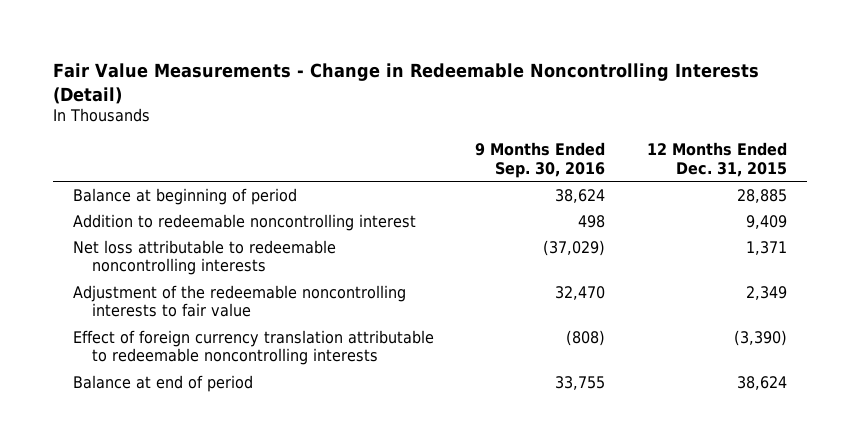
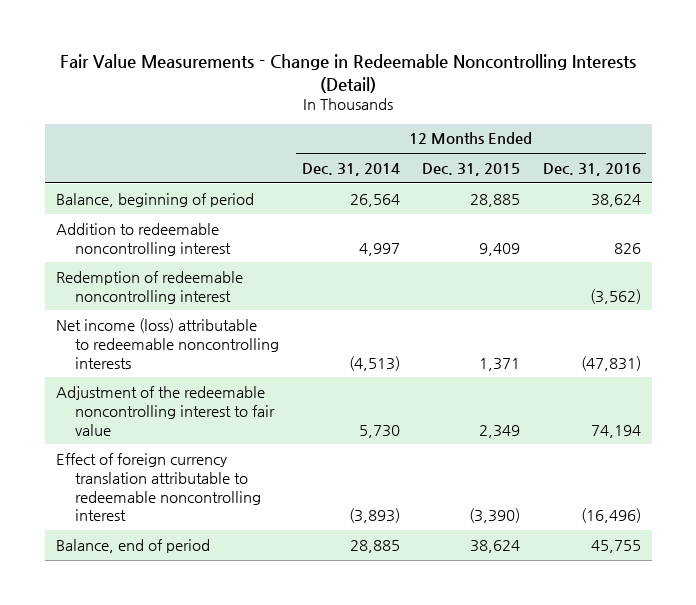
[475,142,606,178] 9 Months Ended Sep. 30, 2016 -> none
none -> [301,163,400,177] Dec. 31, 2014
none -> [542,163,641,177] Dec. 31, 2016
[73,187,298,205] Balance at beginning of period -> [55,192,254,207] Balance, beginning of period
none -> [55,270,243,304] Redemption of redeemable noncontrolling interest
[73,239,337,276] Net loss attributable to redeemable noncontrolling interests -> [55,317,280,369] Net income (loss) attributable to redeemable noncontrolling interests
[73,284,407,318] Adjustment of the redeemable noncontrolling interests to fair value -> [55,385,276,436] Adjustment of the redeemable noncontrolling interest to fair value
[73,329,435,366] Effect of foreign currency translation attributable to redeemable noncontrolling interests -> [55,452,262,522] Effect of foreign currency translation attributable to redeemable noncontrolling interest
[73,374,254,392] Balance at end of period -> [55,538,210,553] Balance, end of period

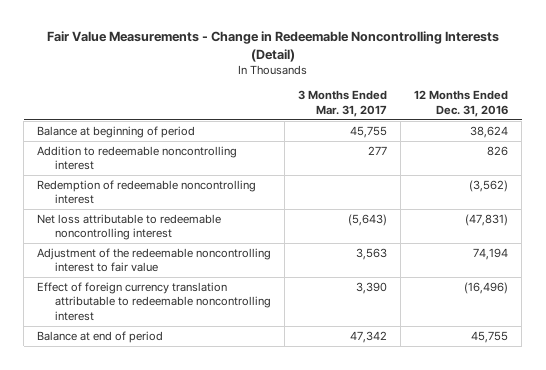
[301,163,400,177] Dec. 31, 2014 -> none
[422,163,521,177] Dec. 31, 2015 -> none
none -> [298,90,388,118] 3 Months Ended Mar. 31, 2017
[55,192,254,207] Balance, beginning of period -> [37,125,196,138] Balance at beginning of period
[55,317,280,369] Net income (loss) attributable to redeemable noncontrolling interests -> [37,213,222,241] Net loss attributable to redeemable noncontrolling interest
[55,538,210,553] Balance, end of period -> [37,330,164,343] Balance at end of period

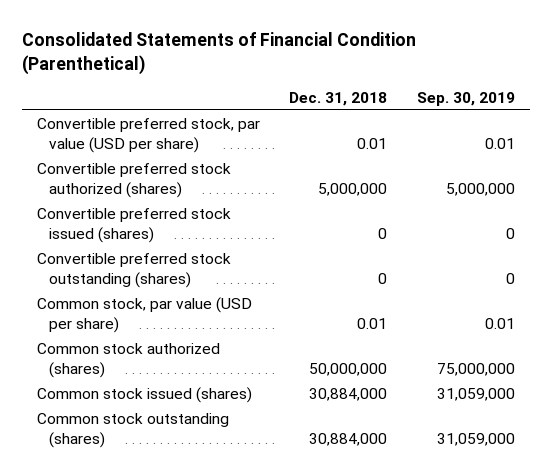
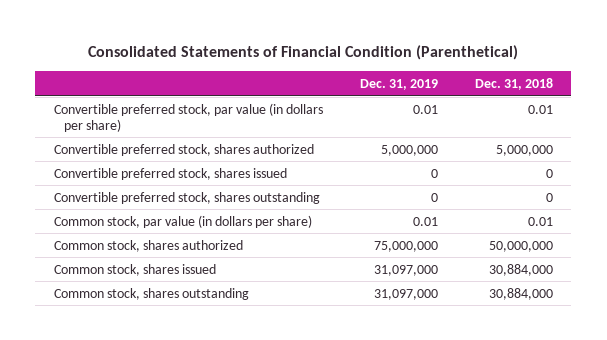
[416,91,515,106] Sep. 30, 2019 -> none
none -> [359,78,438,90] Dec. 31, 2019
[36,117,260,153] Convertible preferred stock, par value (USD per share) -> [53,102,323,132] Convertible preferred stock, par value (in dollars per share)
[36,162,231,198] Convertible preferred stock authorized (shares) -> [53,143,314,156] Convertible preferred stock, shares authorized
[36,207,231,243] Convertible preferred stock issued (shares) -> [53,167,287,180] Convertible preferred stock, shares issued
[36,252,231,288] Convertible preferred stock outstanding (shares) -> [53,191,320,204] Convertible preferred stock, shares outstanding
[36,296,252,333] Common stock, par value (USD per share) -> [53,214,312,228] Common stock, par value (in dollars per share)
[36,342,220,378] Common stock authorized (shares) -> [53,239,243,252] Common stock, shares authorized
[36,386,252,403] Common stock issued (shares) -> [53,263,216,276] Common stock, shares issued
[36,412,229,448] Common stock outstanding (shares) -> [53,287,249,300] Common stock, shares outstanding

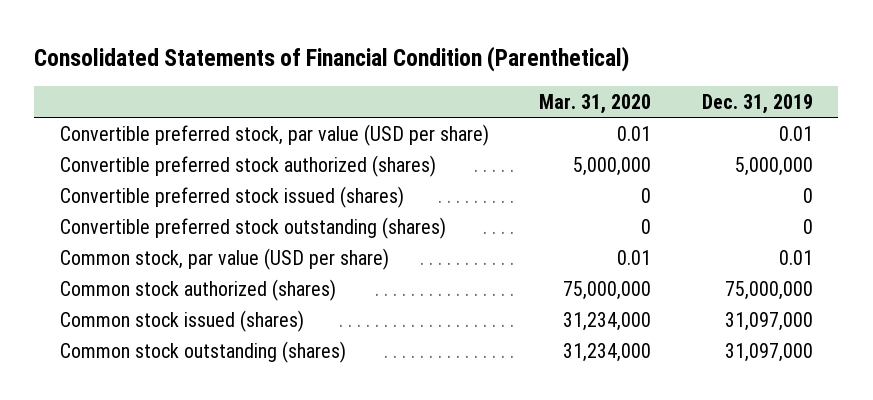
[474,77,553,90] Dec. 31, 2018 -> none
none -> [539,93,652,114] Mar. 31, 2020
[53,102,323,132] Convertible preferred stock, par value (in dollars per share) -> [59,123,489,146] Convertible preferred stock, par value (USD per share)
[53,143,314,156] Convertible preferred stock, shares authorized -> [59,154,436,177] Convertible preferred stock authorized (shares)
[53,167,287,180] Convertible preferred stock, shares issued -> [59,185,404,208] Convertible preferred stock issued (shares)
[53,191,320,204] Convertible preferred stock, shares outstanding -> [59,216,446,239] Convertible preferred stock outstanding (shares)
[53,214,312,228] Common stock, par value (in dollars per share) -> [59,247,389,270] Common stock, par value (USD per share)
[53,239,243,252] Common stock, shares authorized -> [59,278,336,301] Common stock authorized (shares)
[53,263,216,276] Common stock, shares issued -> [59,309,304,332] Common stock issued (shares)
[53,287,249,300] Common stock, shares outstanding -> [59,340,346,363] Common stock outstanding (shares)

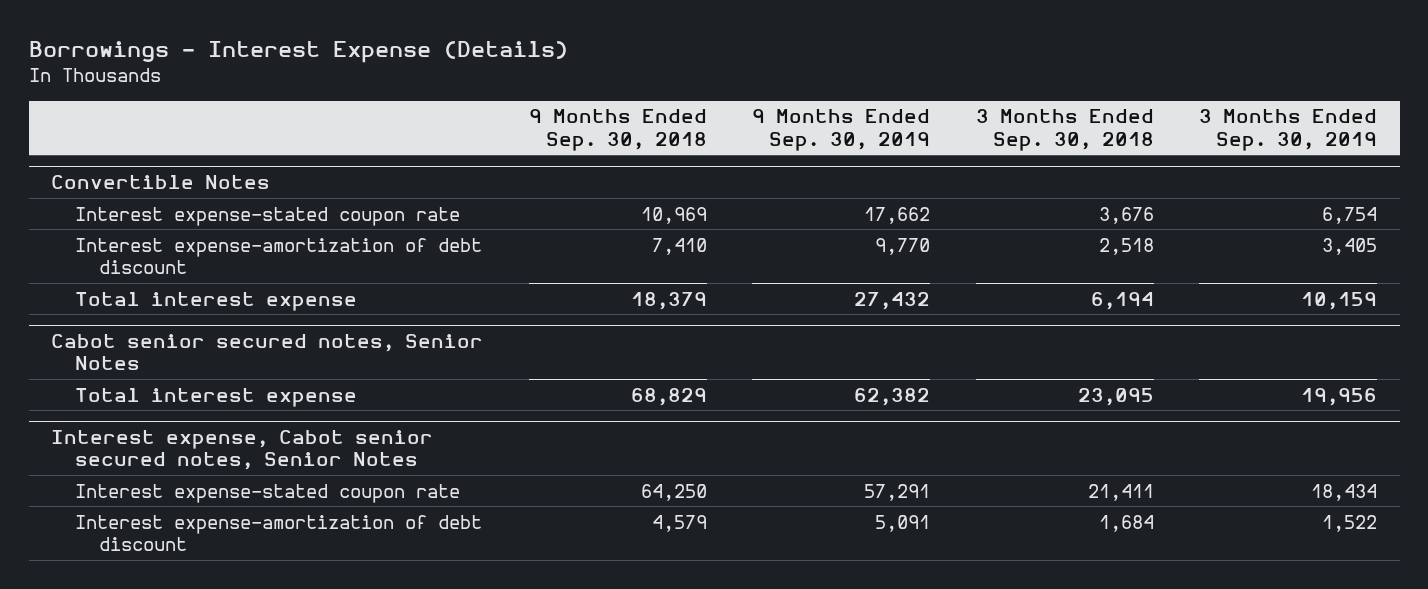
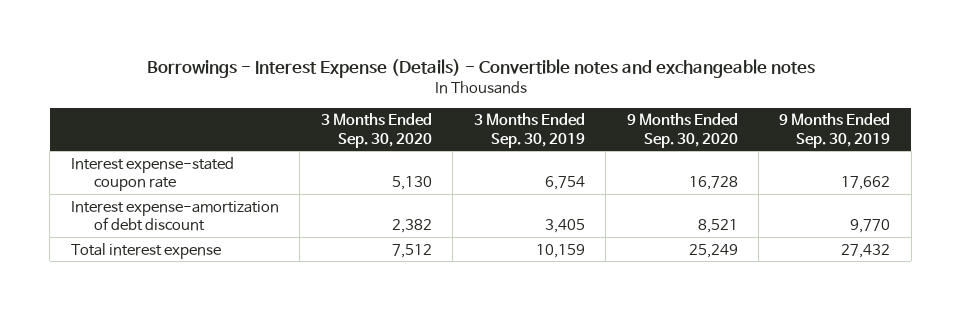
[28,41,568,64] Borrowings - Interest Expense (Details) -> [146,58,815,78] Borrowings - Interest Expense (Details) - Convertible notes and exchangeable notes
[528,109,707,151] 9 Months Ended Sep. 30, 2018 -> none
[975,109,1154,151] 3 Months Ended Sep. 30, 2018 -> none
none -> [320,113,432,148] 3 Months Ended Sep. 30, 2020
none -> [626,113,738,148] 9 Months Ended Sep. 30, 2020
[51,174,271,189] Convertible Notes -> none
[51,333,484,370] Cabot senior secured notes, Senior Notes -> none
[75,387,358,407] Total interest expense -> none
[51,429,434,470] Interest expense, Cabot senior secured notes, Senior Notes -> none
[75,483,461,503] Interest expense-stated coupon rate -> none
[75,514,483,551] Interest expense-amortization of debt discount -> none

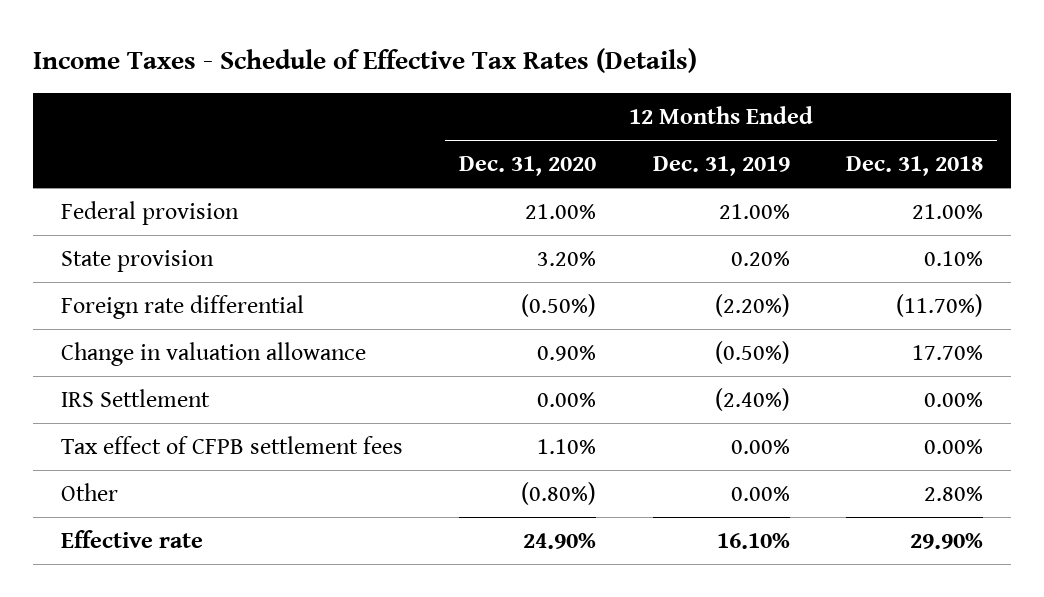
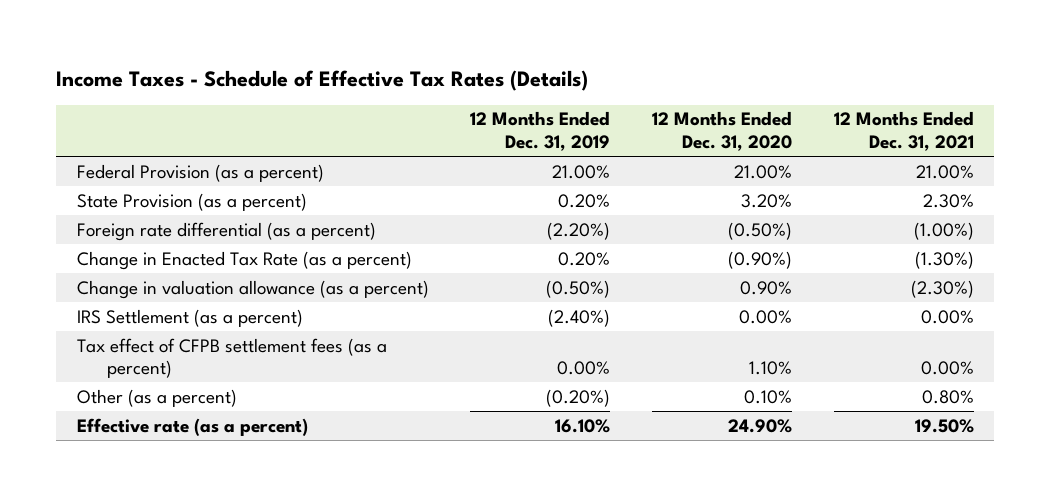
[846,156,984,177] Dec. 31, 2018 -> none
none -> [833,111,974,152] 12 Months Ended Dec. 31, 2021
[61,200,240,225] Federal provision -> [76,163,324,182] Federal Provision (as a percent)
[61,249,215,272] State provision -> [76,192,307,211] State Provision (as a percent)
[61,294,305,319] Foreign rate differential -> [76,221,376,241] Foreign rate differential (as a percent)
none -> [76,250,412,270] Change in Enacted Tax Rate (as a percent)
[61,341,367,366] Change in valuation allowance -> [76,279,429,299] Change in valuation allowance (as a percent)
[61,388,211,407] IRS Settlement -> [76,308,303,327] IRS Settlement (as a percent)
[61,435,404,454] Tax effect of CFPB settlement fees -> [76,337,387,379] Tax effect of CFPB settlement fees (as a percent)
[61,482,119,501] Other -> [76,388,237,407] Other (as a percent)
[521,481,597,505] (0.80%) -> [744,389,793,404] 0.10%
[730,485,790,501] 0.00% -> [546,388,611,407] (0.20%)
[61,529,204,548] Effective rate -> [76,417,308,436] Effective rate (as a percent)

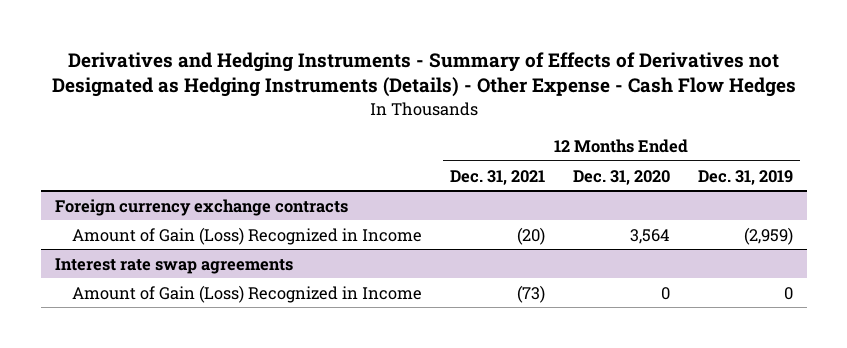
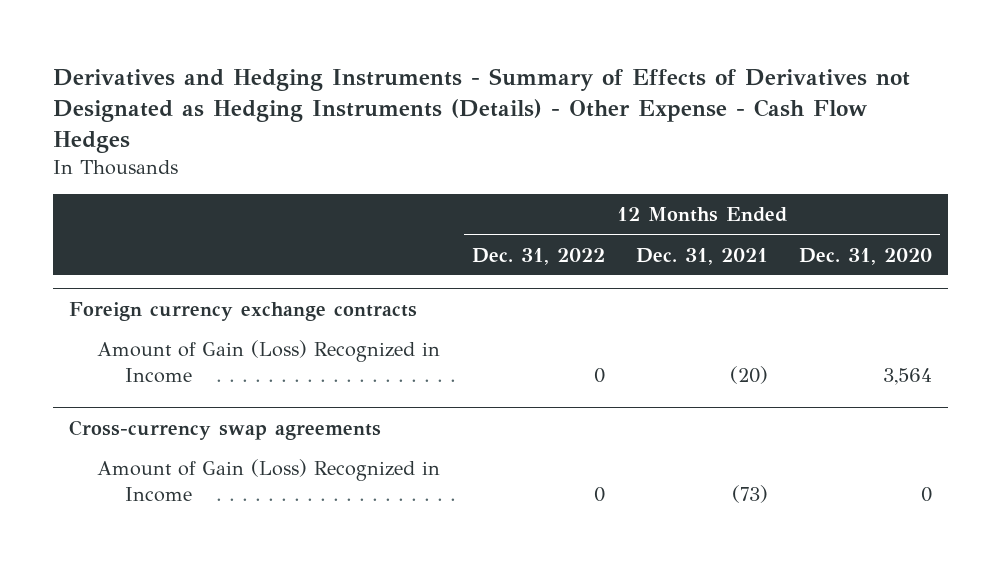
[697,169,793,185] Dec. 31, 2019 -> none
none -> [471,247,605,265] Dec. 31, 2022
[54,257,293,274] Interest rate swap agreements -> [68,419,381,440] Cross-currency swap agreements

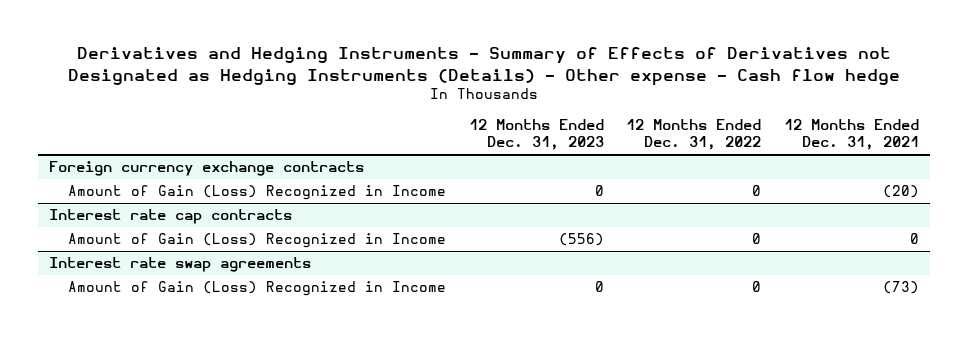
[53,67,911,154] Derivatives and Hedging Instruments - Summary of Effects of Derivatives not Designated as Hedging Instruments (Details) - Other Expense - Cash Flow Hedges -> [67,47,900,86] Derivatives and Hedging Instruments - Summary of Effects of Derivatives not Designated as Hedging Instruments (Details) - Other expense - Cash flow hedge
[799,247,933,265] Dec. 31, 2020 -> none
none -> [468,119,604,151] 12 Months Ended Dec. 31, 2023
[68,419,381,440] Cross-currency swap agreements -> [49,209,293,225] Interest rate cap contracts
none -> [68,233,447,249] Amount of Gain (Loss) Recognized in Income
none -> [49,257,312,273] Interest rate swap agreements

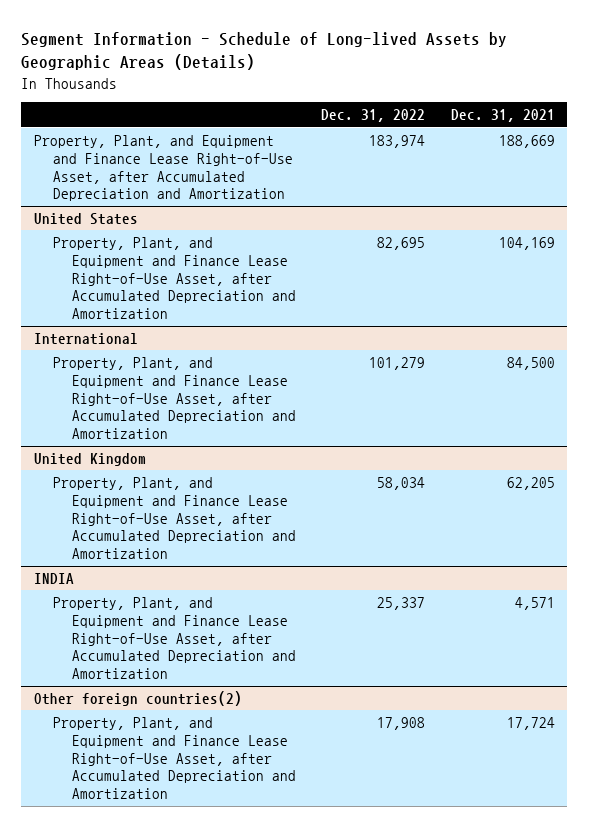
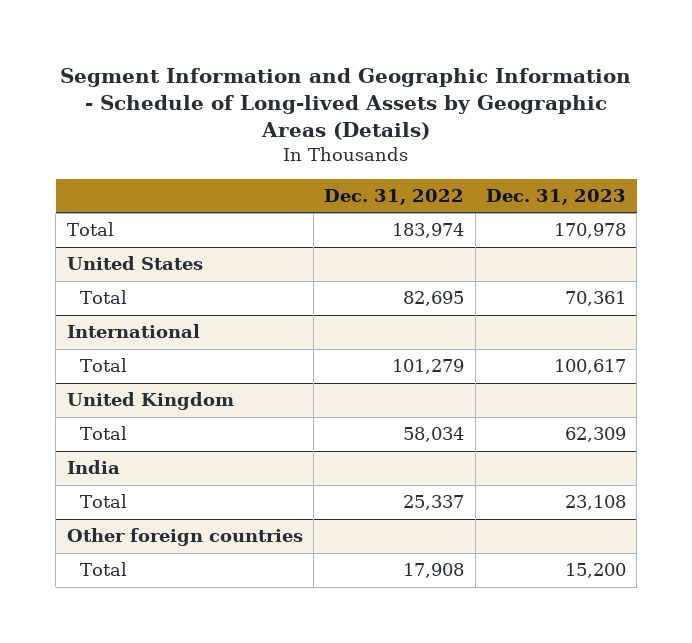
[21,32,508,71] Segment Information - Schedule of Long-lived Assets by Geographic Areas (Details) -> [60,68,632,141] Segment Information and Geographic Information - Schedule of Long-lived Assets by Geographic Areas (Details)
[450,109,555,123] Dec. 31, 2021 -> none
none -> [485,188,626,205] Dec. 31, 2023
[33,134,294,202] Property, Plant, and Equipment and Finance Lease Right-of-Use Asset, after Accumulated Depreciation and Amortization -> [66,222,114,237] Total
[53,236,297,320] Property, Plant, and Equipment and Finance Lease Right-of-Use Asset, after Accumulated Depreciation and Amortization -> [79,290,127,305] Total
[53,356,297,440] Property, Plant, and Equipment and Finance Lease Right-of-Use Asset, after Accumulated Depreciation and Amortization -> [79,358,127,373] Total
[53,476,297,560] Property, Plant, and Equipment and Finance Lease Right-of-Use Asset, after Accumulated Depreciation and Amortization -> [79,426,127,441] Total
[33,572,74,584] INDIA -> [66,460,120,475] India
[53,596,297,680] Property, Plant, and Equipment and Finance Lease Right-of-Use Asset, after Accumulated Depreciation and Amortization -> [79,494,127,509] Total
[33,690,242,706] Other foreign countries(2) -> [66,528,303,547] Other foreign countries
[53,716,297,800] Property, Plant, and Equipment and Finance Lease Right-of-Use Asset, after Accumulated Depreciation and Amortization -> [79,562,127,577] Total

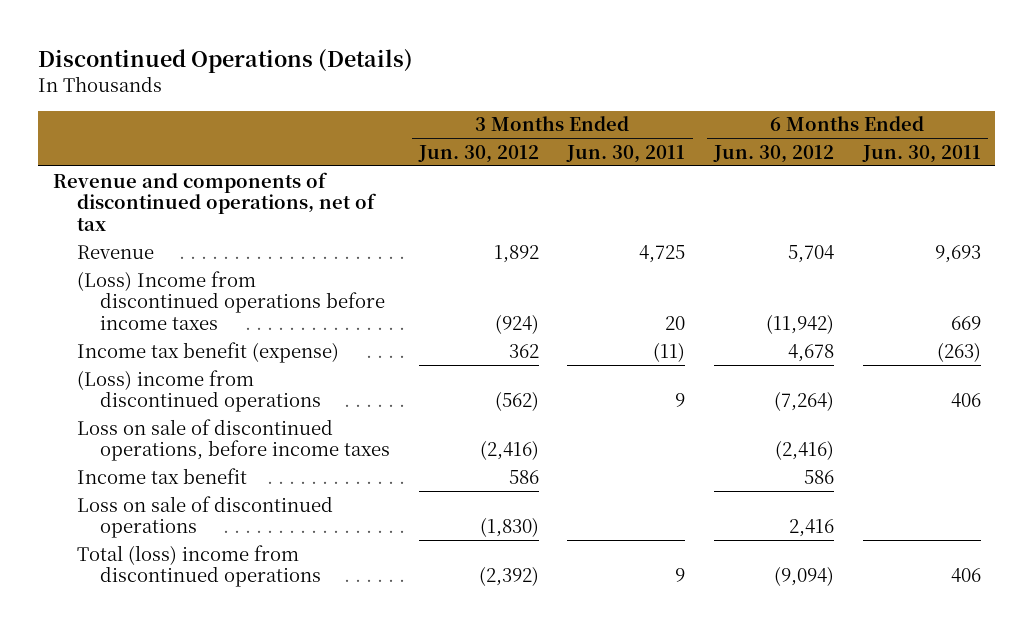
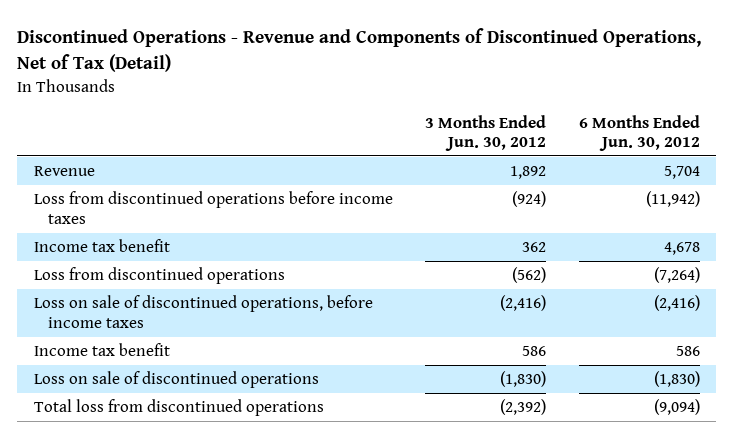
[38,49,414,74] Discontinued Operations (Details) -> [17,28,702,73] Discontinued Operations - Revenue and Components of Discontinued Operations, Net of Tax (Detail)
[566,144,686,163] Jun. 30, 2011 -> none
[861,144,981,163] Jun. 30, 2011 -> none
[52,171,377,231] Revenue and components of discontinued operations, net of tax -> none
[76,270,386,330] (Loss) Income from discontinued operations before income taxes -> [33,191,393,224] Loss from discontinued operations before income taxes
[76,341,339,363] Income tax benefit (expense) -> [33,239,170,253] Income tax benefit
[76,369,322,413] (Loss) income from discontinued operations -> [33,267,285,285] Loss from discontinued operations
[789,519,835,538] 2,416 -> [653,371,700,388] (1,830)
[76,544,322,588] Total (loss) income from discontinued operations -> [33,399,324,417] Total loss from discontinued operations

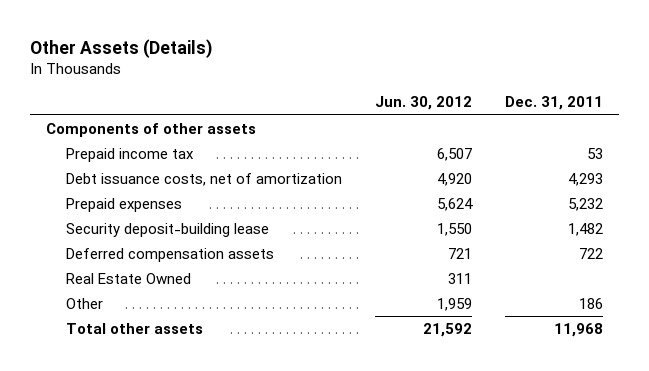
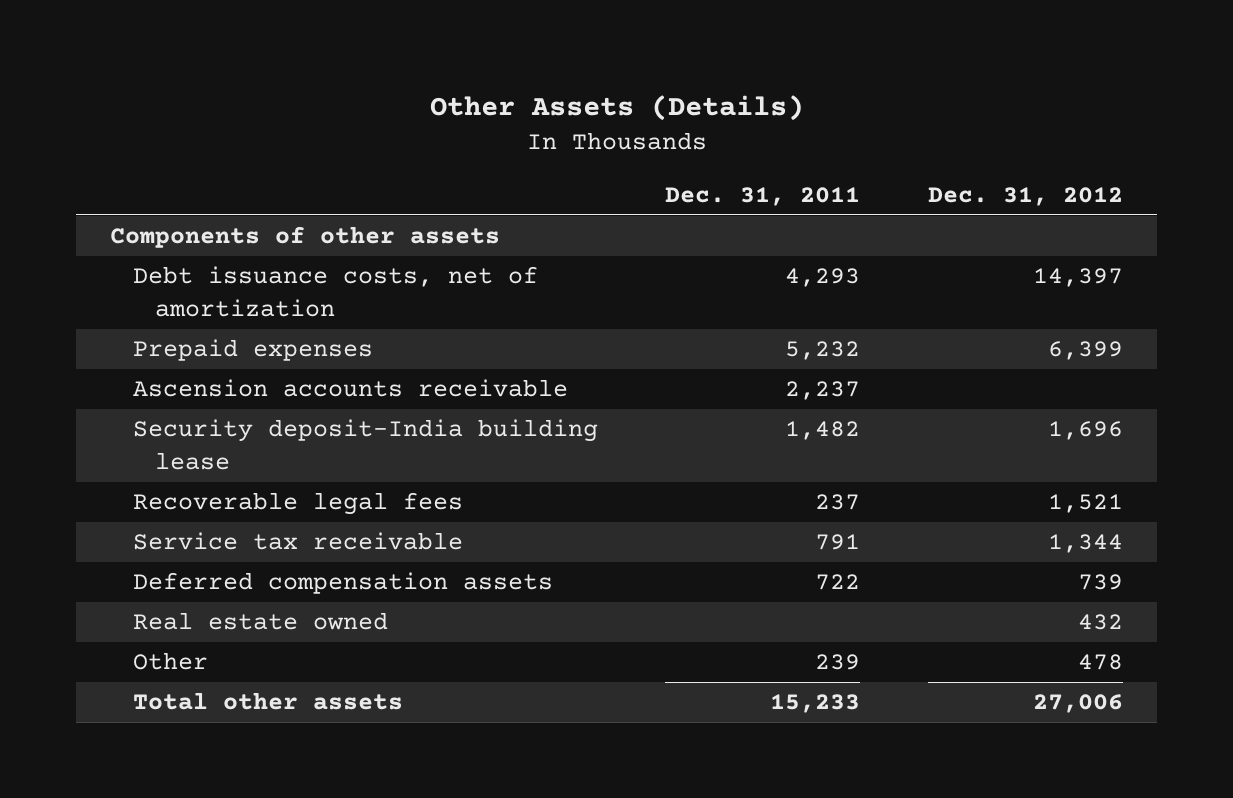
[374,96,472,111] Jun. 30, 2012 -> none
none -> [927,186,1123,206] Dec. 31, 2012
[66,148,195,163] Prepaid income tax -> none
none -> [132,379,568,398] Ascension accounts receivable
[66,223,270,238] Security deposit-building lease -> [132,419,598,470] Security deposit-India building lease
none -> [132,492,463,516] Recoverable legal fees
none -> [132,532,463,551] Service tax receivable
[66,273,192,285] Real Estate Owned -> [132,612,388,631] Real estate owned
[578,298,603,310] 186 -> [815,654,861,671] 239
[553,323,603,338] 11,968 -> [770,694,861,714] 15,233

